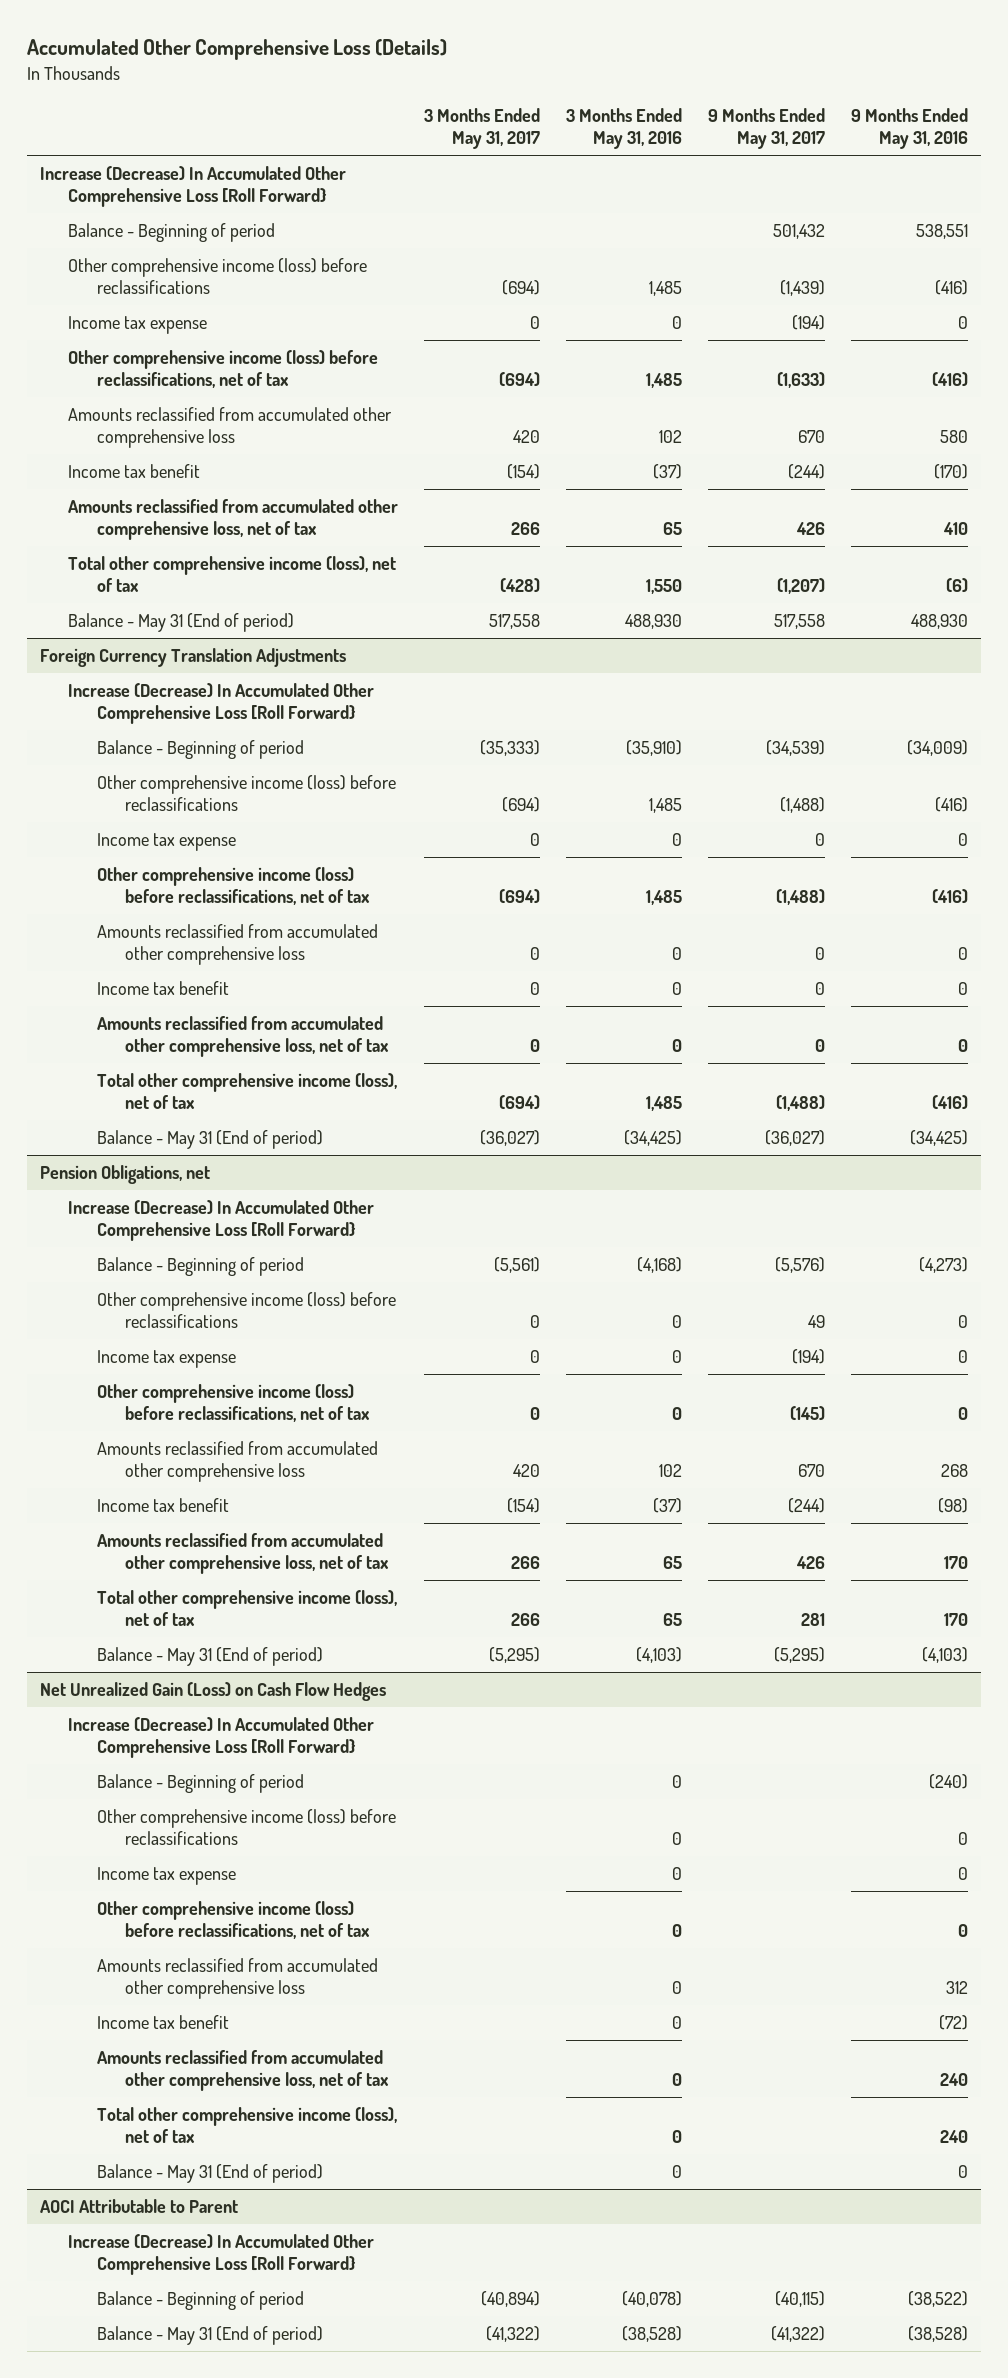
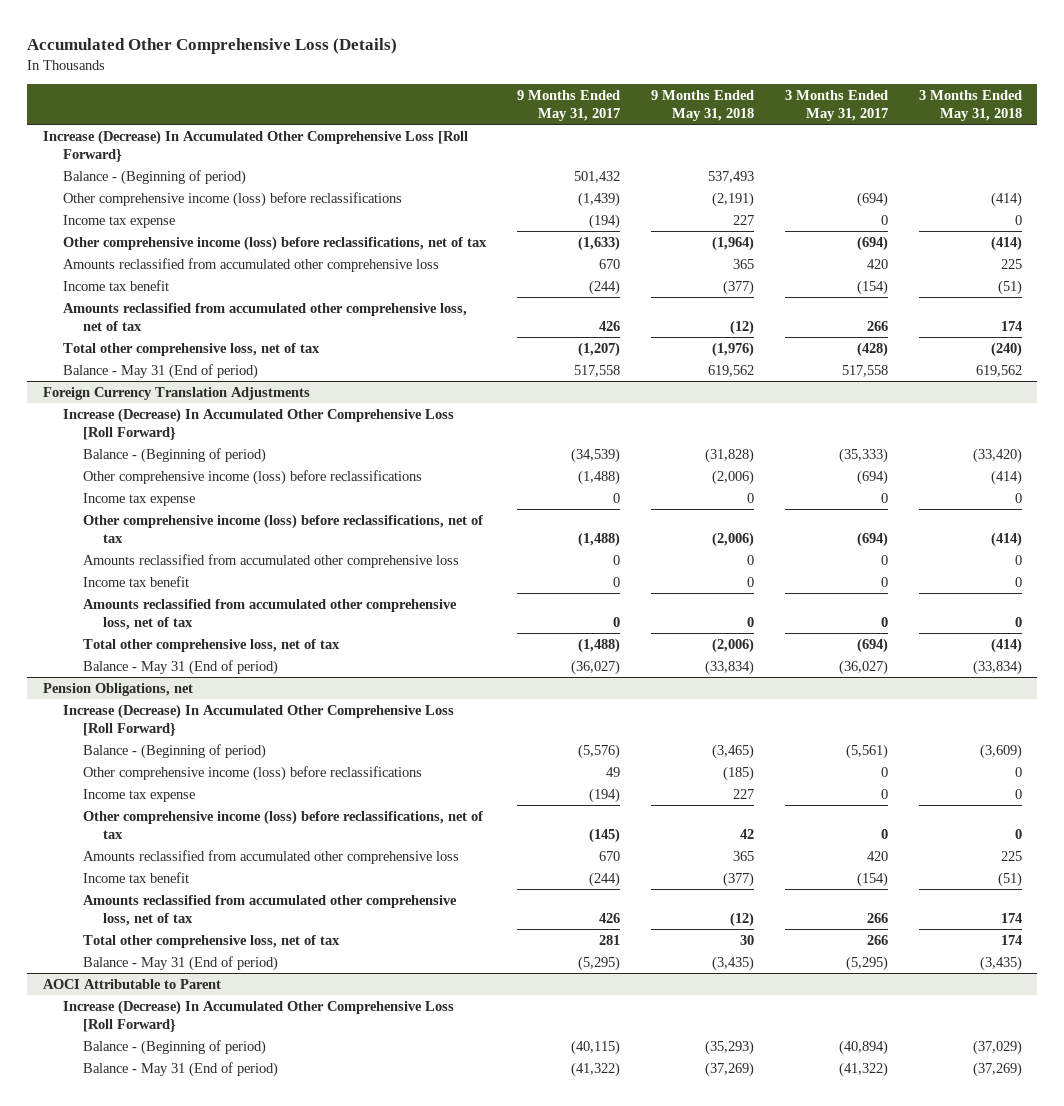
[566,108,683,150] 3 Months Ended May 31, 2016 -> none
[850,108,968,150] 9 Months Ended May 31, 2016 -> none
none -> [650,90,754,122] 9 Months Ended May 31, 2018
none -> [918,90,1022,122] 3 Months Ended May 31, 2018
[68,223,276,243] Balance - Beginning of period -> [62,169,246,185] Balance - (Beginning of period)
[68,556,397,593] Total other comprehensive income (loss), net of tax -> [62,342,320,356] Total other comprehensive loss, net of tax
[96,740,304,760] Balance - Beginning of period -> [82,447,266,463] Balance - (Beginning of period)
[96,1073,397,1110] Total other comprehensive income (loss), net of tax -> [82,638,340,652] Total other comprehensive loss, net of tax
[96,1257,304,1277] Balance - Beginning of period -> [82,743,266,759] Balance - (Beginning of period)
[96,1590,397,1627] Total other comprehensive income (loss), net of tax -> [82,934,340,948] Total other comprehensive loss, net of tax
[40,1682,387,1702] Net Unrealized Gain (Loss) on Cash Flow Hedges -> none
[68,1717,375,1759] Increase (Decrease) In Accumulated Other Comprehensive Loss [Roll Forward} -> none
[96,1774,304,1794] Balance - Beginning of period -> none
[96,1809,396,1846] Other comprehensive income (loss) before reclassifications -> none
[96,1867,236,1886] Income tax expense -> none
[96,1901,370,1940] Other comprehensive income (loss) before reclassifications, net of tax -> none
[96,1958,378,2000] Amounts reclassified from accumulated other comprehensive loss -> none
[96,2015,229,2030] Income tax benefit -> none
[96,2050,389,2092] Amounts reclassified from accumulated other comprehensive loss, net of tax -> none
[96,2107,397,2144] Total other comprehensive income (loss), net of tax -> none
[96,2164,323,2184] Balance - May 31 (End of period) -> none
[96,2291,304,2311] Balance - Beginning of period -> [82,1039,266,1055] Balance - (Beginning of period)

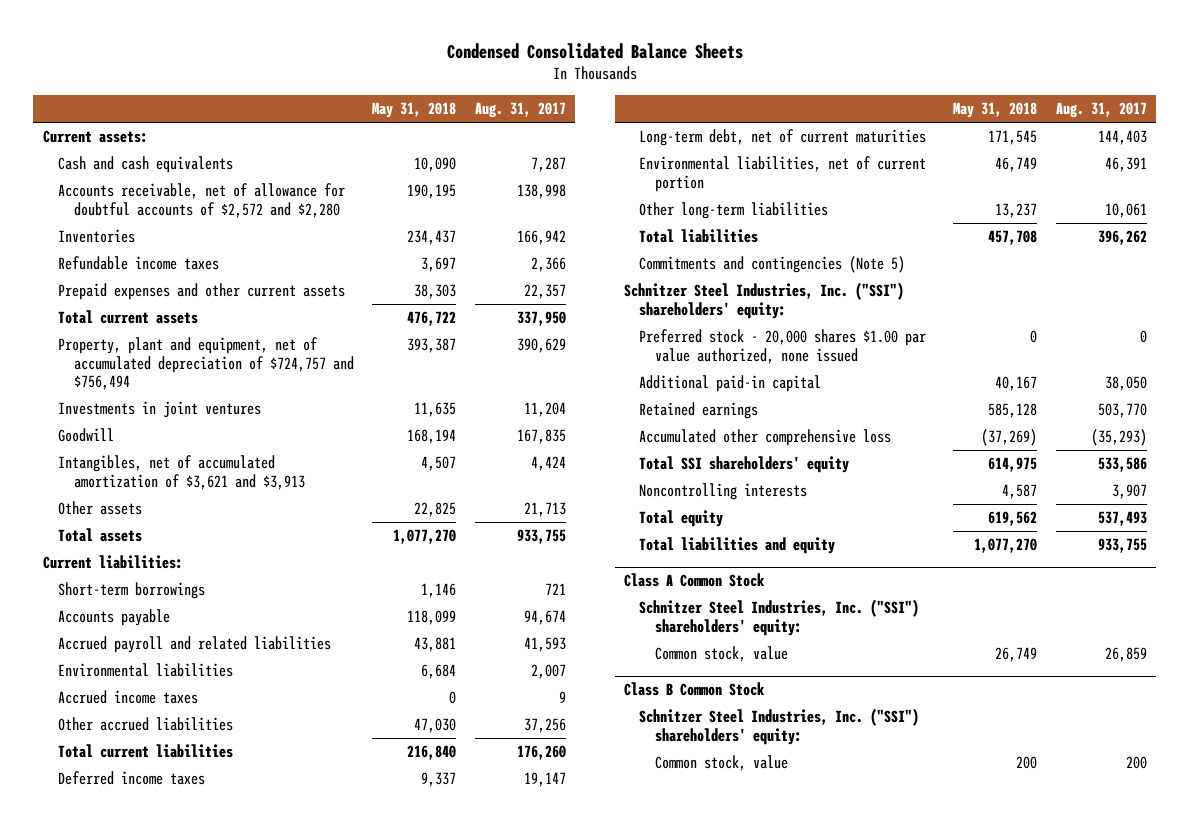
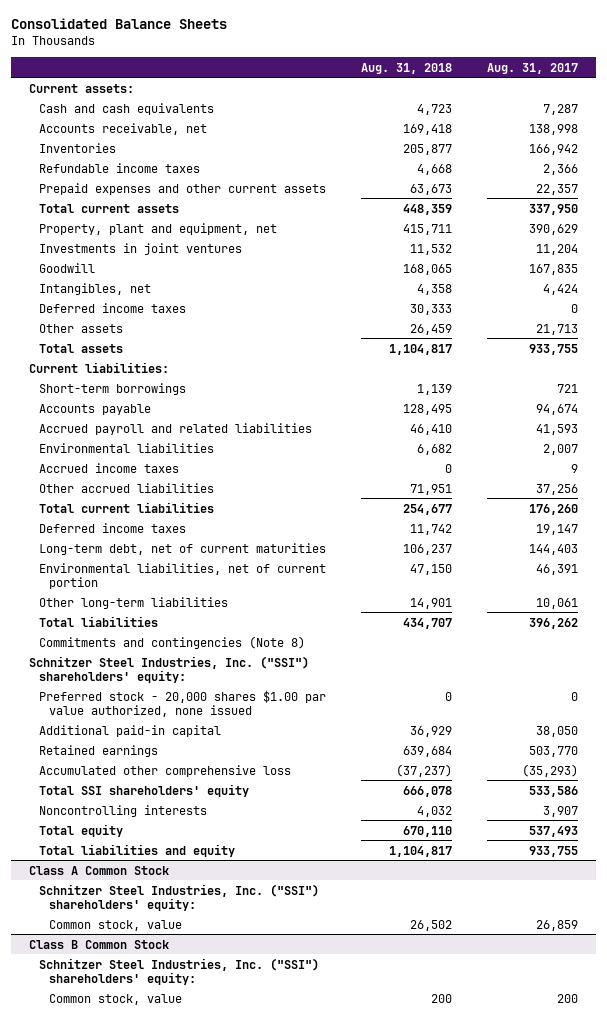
[446,43,743,60] Condensed Consolidated Balance Sheets -> [10,18,227,30] Consolidated Balance Sheets
[372,102,457,119] May 31, 2018 -> none
none -> [361,62,453,74] Aug. 31, 2018
[58,183,346,218] Accounts receivable, net of allowance for doubtful accounts of $2,572 and $2,280 -> [38,122,207,135] Accounts receivable, net
[58,337,354,391] Property, plant and equipment, net of accumulated depreciation of $724,757 and $756,494 -> [38,222,277,235] Property, plant and equipment, net
[58,455,305,490] Intangibles, net of accumulated amortization of $3,621 and $3,913 -> [38,282,151,295] Intangibles, net
none -> [38,302,186,313] Deferred income taxes
[639,256,906,274] Commitments and contingencies (Note 5) -> [38,635,305,649] Commitments and contingencies (Note 8)

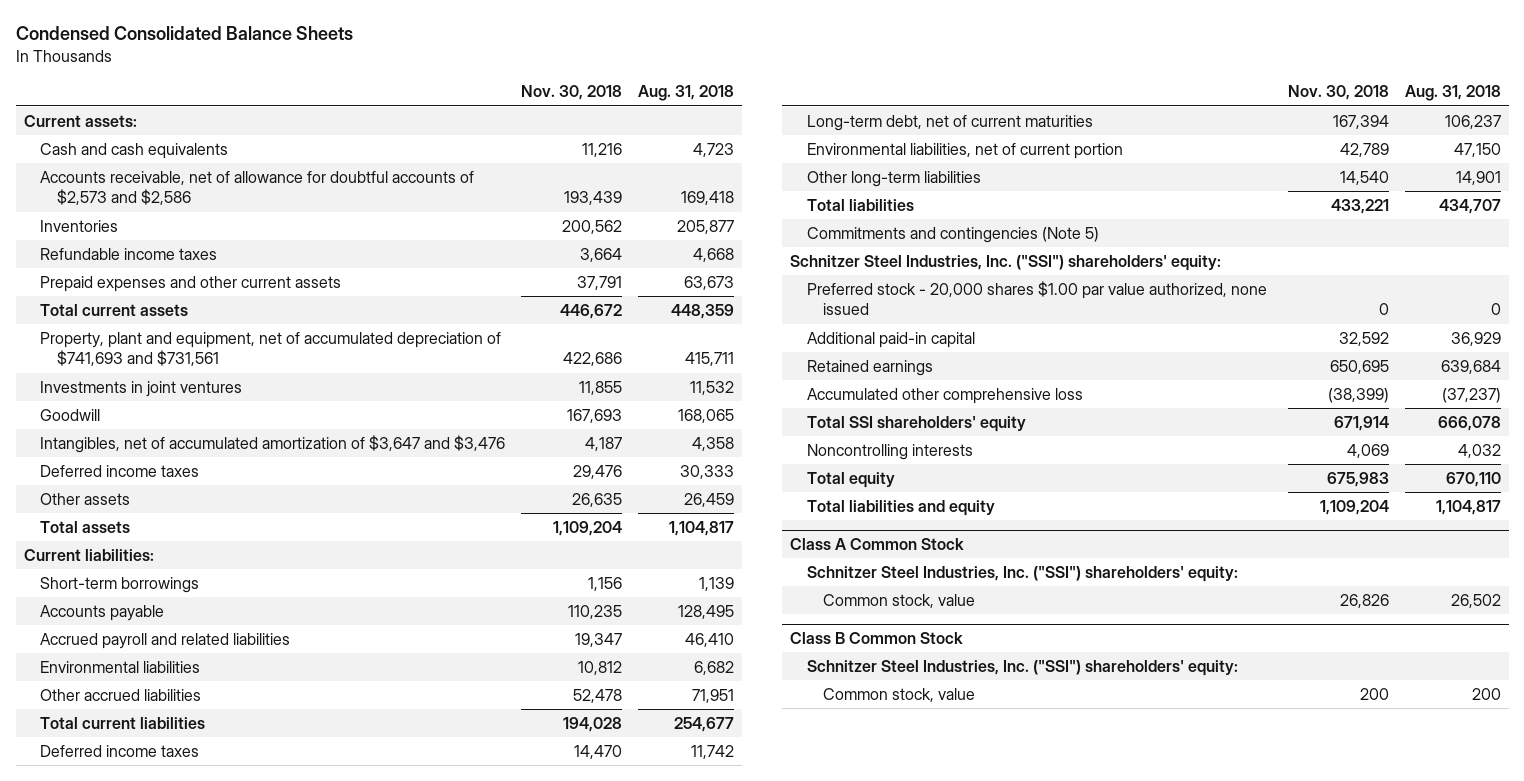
[10,18,227,30] Consolidated Balance Sheets -> [15,26,353,41] Condensed Consolidated Balance Sheets
[487,62,579,74] Aug. 31, 2017 -> none
none -> [521,85,623,101] Nov. 30, 2018
[38,122,207,135] Accounts receivable, net -> [40,170,475,206] Accounts receivable, net of allowance for doubtful accounts of $2,573 and $2,586
[38,222,277,235] Property, plant and equipment, net -> [40,331,502,367] Property, plant and equipment, net of accumulated depreciation of $741,693 and $731,561
[38,282,151,295] Intangibles, net -> [40,434,506,453] Intangibles, net of accumulated amortization of $3,647 and $3,476
[38,462,179,473] Accrued income taxes -> none
[38,635,305,649] Commitments and contingencies (Note 8) -> [806,226,1099,243] Commitments and contingencies (Note 5)

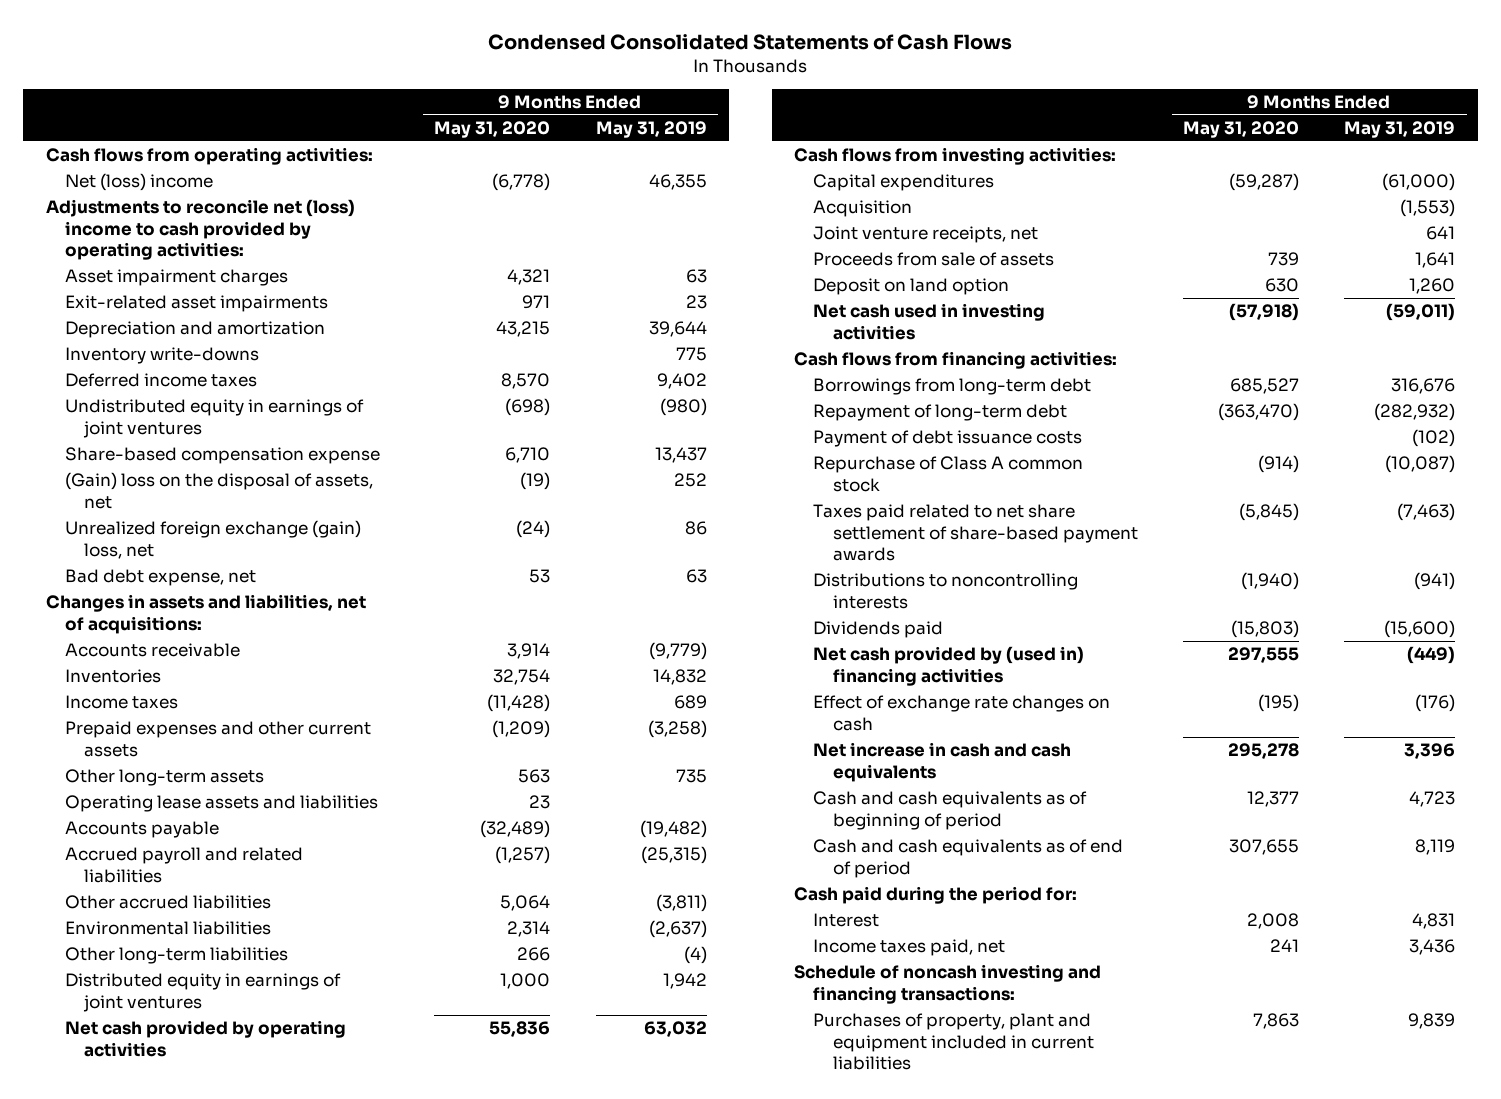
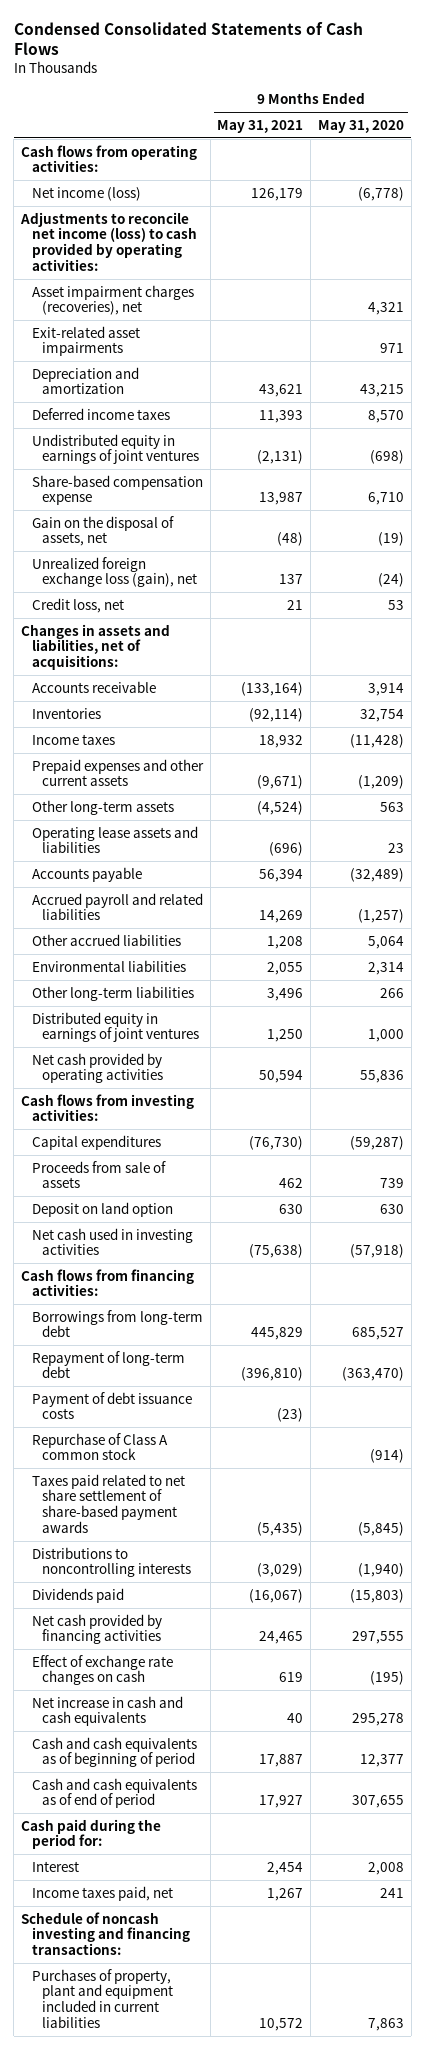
[595,120,707,138] May 31, 2019 -> none
none -> [217,119,304,133] May 31, 2021
[64,173,213,192] Net (loss) income -> [31,186,141,201] Net income (loss)
[45,199,355,261] Adjustments to reconcile net (loss) income to cash provided by operating activities: -> [20,211,197,271] Adjustments to reconcile net income (loss) to cash provided by operating activities:
[64,269,288,287] Asset impairment charges -> [31,284,194,316] Asset impairment charges (recoveries), net
[64,347,259,365] Inventory write-downs -> none
[64,472,373,509] (Gain) loss on the disposal of assets, net -> [31,515,174,547] Gain on the disposal of assets, net
[64,520,361,559] Unrealized foreign exchange (gain) loss, net -> [31,556,198,588] Unrealized foreign exchange loss (gain), net
[64,569,256,587] Bad debt expense, net -> [31,597,124,613] Credit loss, net
[813,200,913,218] Acquisition -> none
[813,226,1039,244] Joint venture receipts, net -> none
[813,646,1085,686] Net cash provided by (used in) financing activities -> [31,1613,162,1645] Net cash provided by financing activities

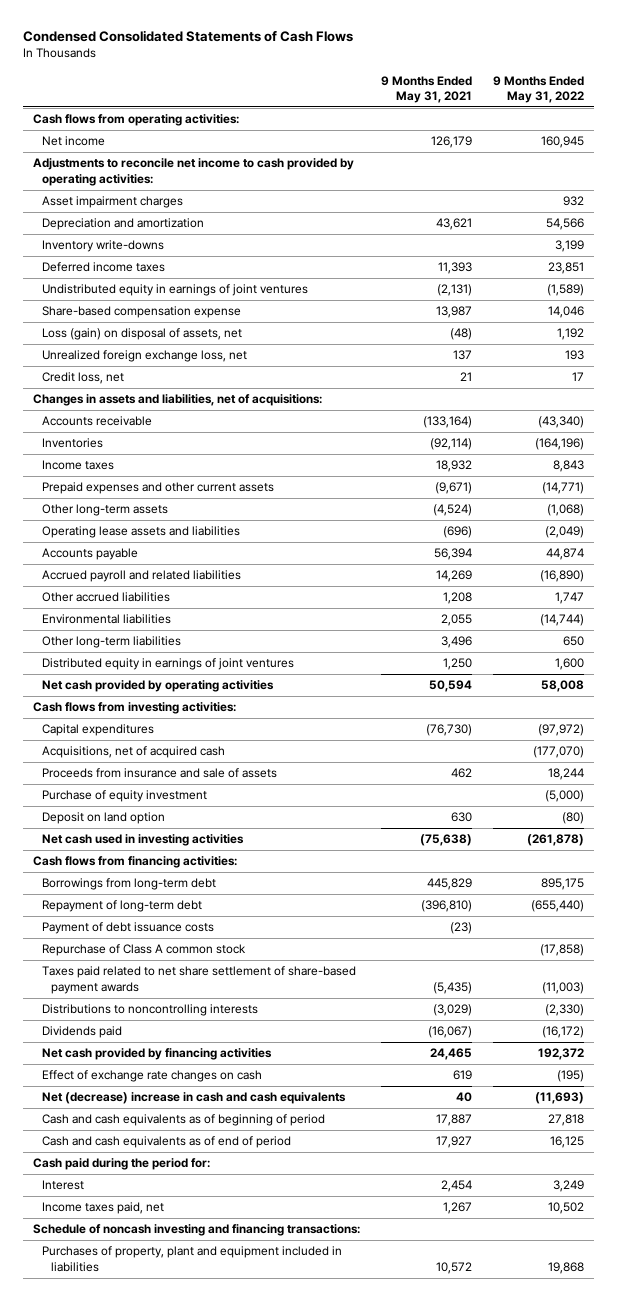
[317,119,404,133] May 31, 2020 -> none
none -> [492,75,584,103] 9 Months Ended May 31, 2022
[31,325,140,357] Exit-related asset impairments -> none
[31,186,141,201] Net income (loss) -> [41,136,105,147] Net income
[20,211,197,271] Adjustments to reconcile net income (loss) to cash provided by operating activities: -> [33,158,355,186] Adjustments to reconcile net income to cash provided by operating activities:
[31,284,194,316] Asset impairment charges (recoveries), net -> [41,196,183,209] Asset impairment charges
none -> [41,240,164,253] Inventory write-downs
[31,515,174,547] Gain on the disposal of assets, net -> [41,328,242,341] Loss (gain) on disposal of assets, net
[31,556,198,588] Unrealized foreign exchange loss (gain), net -> [41,350,247,363] Unrealized foreign exchange loss, net
none -> [41,746,225,759] Acquisitions, net of acquired cash
[31,1160,166,1189] Proceeds from sale of assets -> [41,768,277,779] Proceeds from insurance and sale of assets
none -> [41,790,207,803] Purchase of equity investment
[31,1695,183,1727] Net increase in cash and cash equivalents -> [41,1092,346,1105] Net (decrease) increase in cash and cash equivalents
[31,1968,174,2028] Purchases of property, plant and equipment included in current liabilities -> [41,1246,342,1272] Purchases of property, plant and equipment included in liabilities

